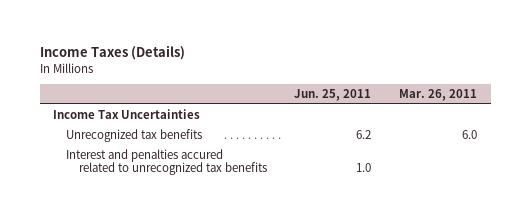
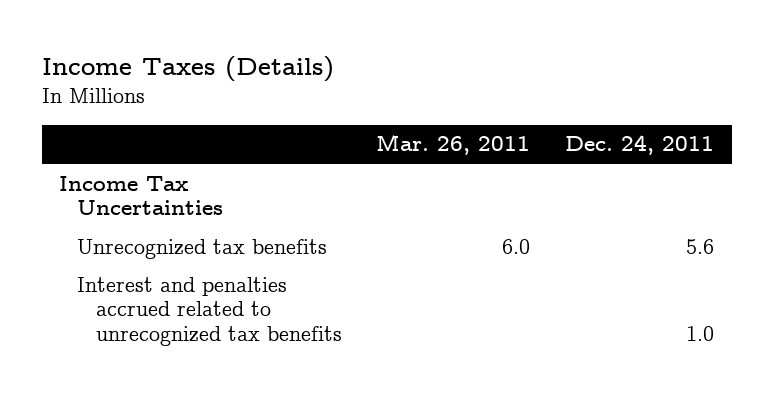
[294,89,372,102] Jun. 25, 2011 -> none
none -> [565,135,715,156] Dec. 24, 2011
[66,149,267,176] Interest and penalties accured related to unrecognized tax benefits -> [77,276,342,347] Interest and penalties accrued related to unrecognized tax benefits

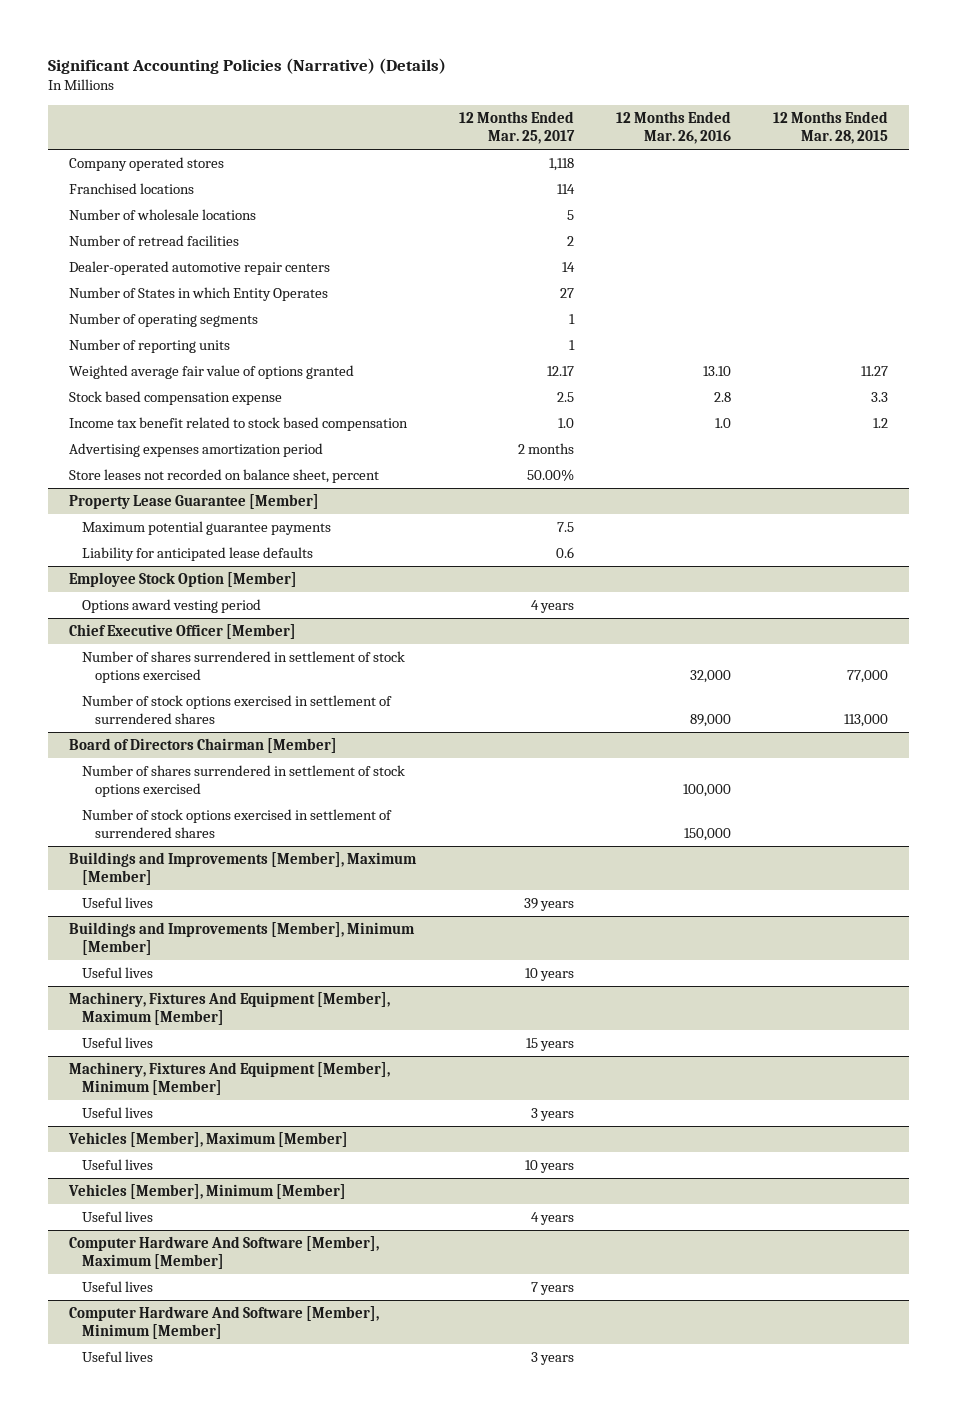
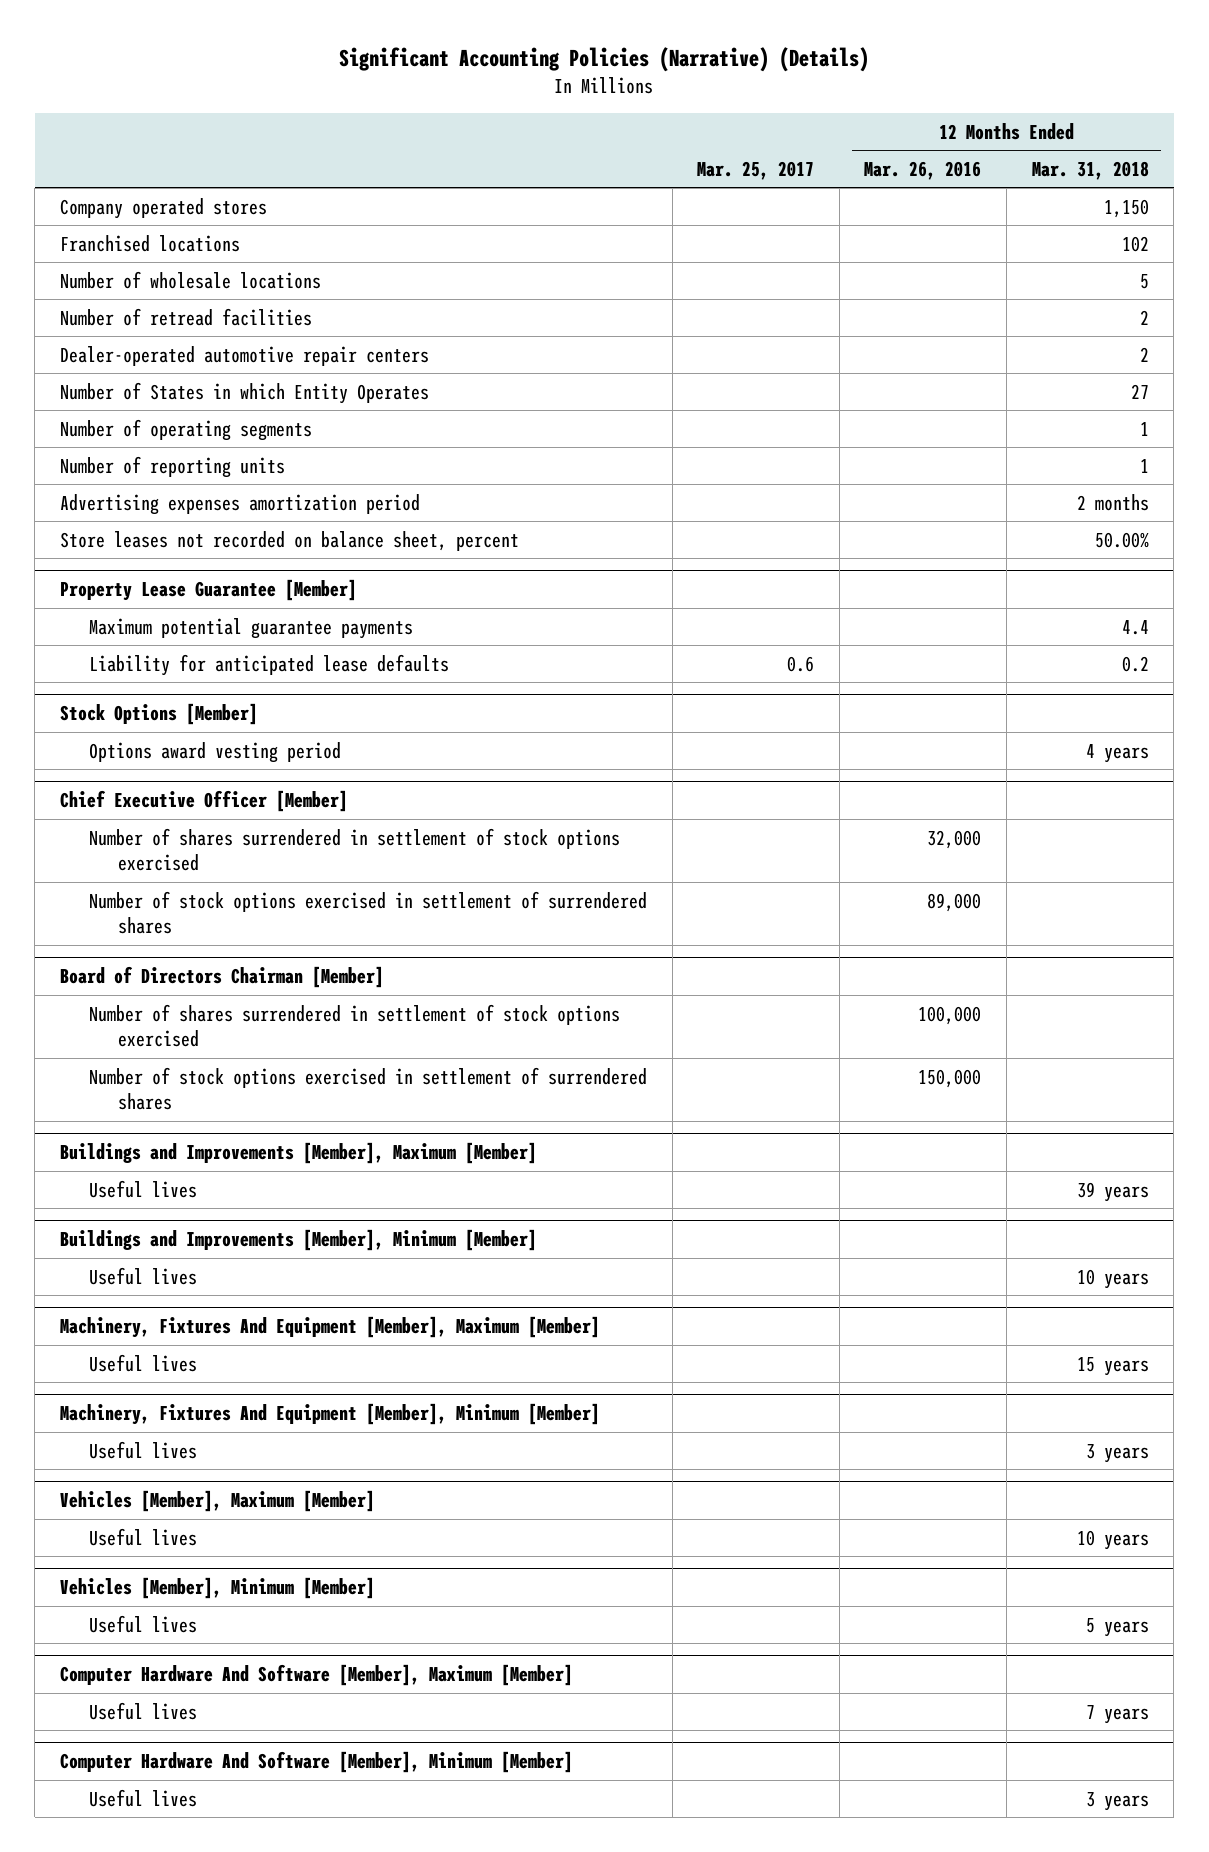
[458,110,575,145] 12 Months Ended Mar. 25, 2017 -> none
[772,110,888,145] 12 Months Ended Mar. 28, 2015 -> none
none -> [697,160,815,180] Mar. 25, 2017
none -> [1031,160,1149,180] Mar. 31, 2018
[69,364,355,379] Weighted average fair value of options granted -> none
[69,390,283,405] Stock based compensation expense -> none
[69,416,409,431] Income tax benefit related to stock based compensation -> none
[69,571,298,587] Employee Stock Option [Member] -> [59,703,258,726] Stock Options [Member]

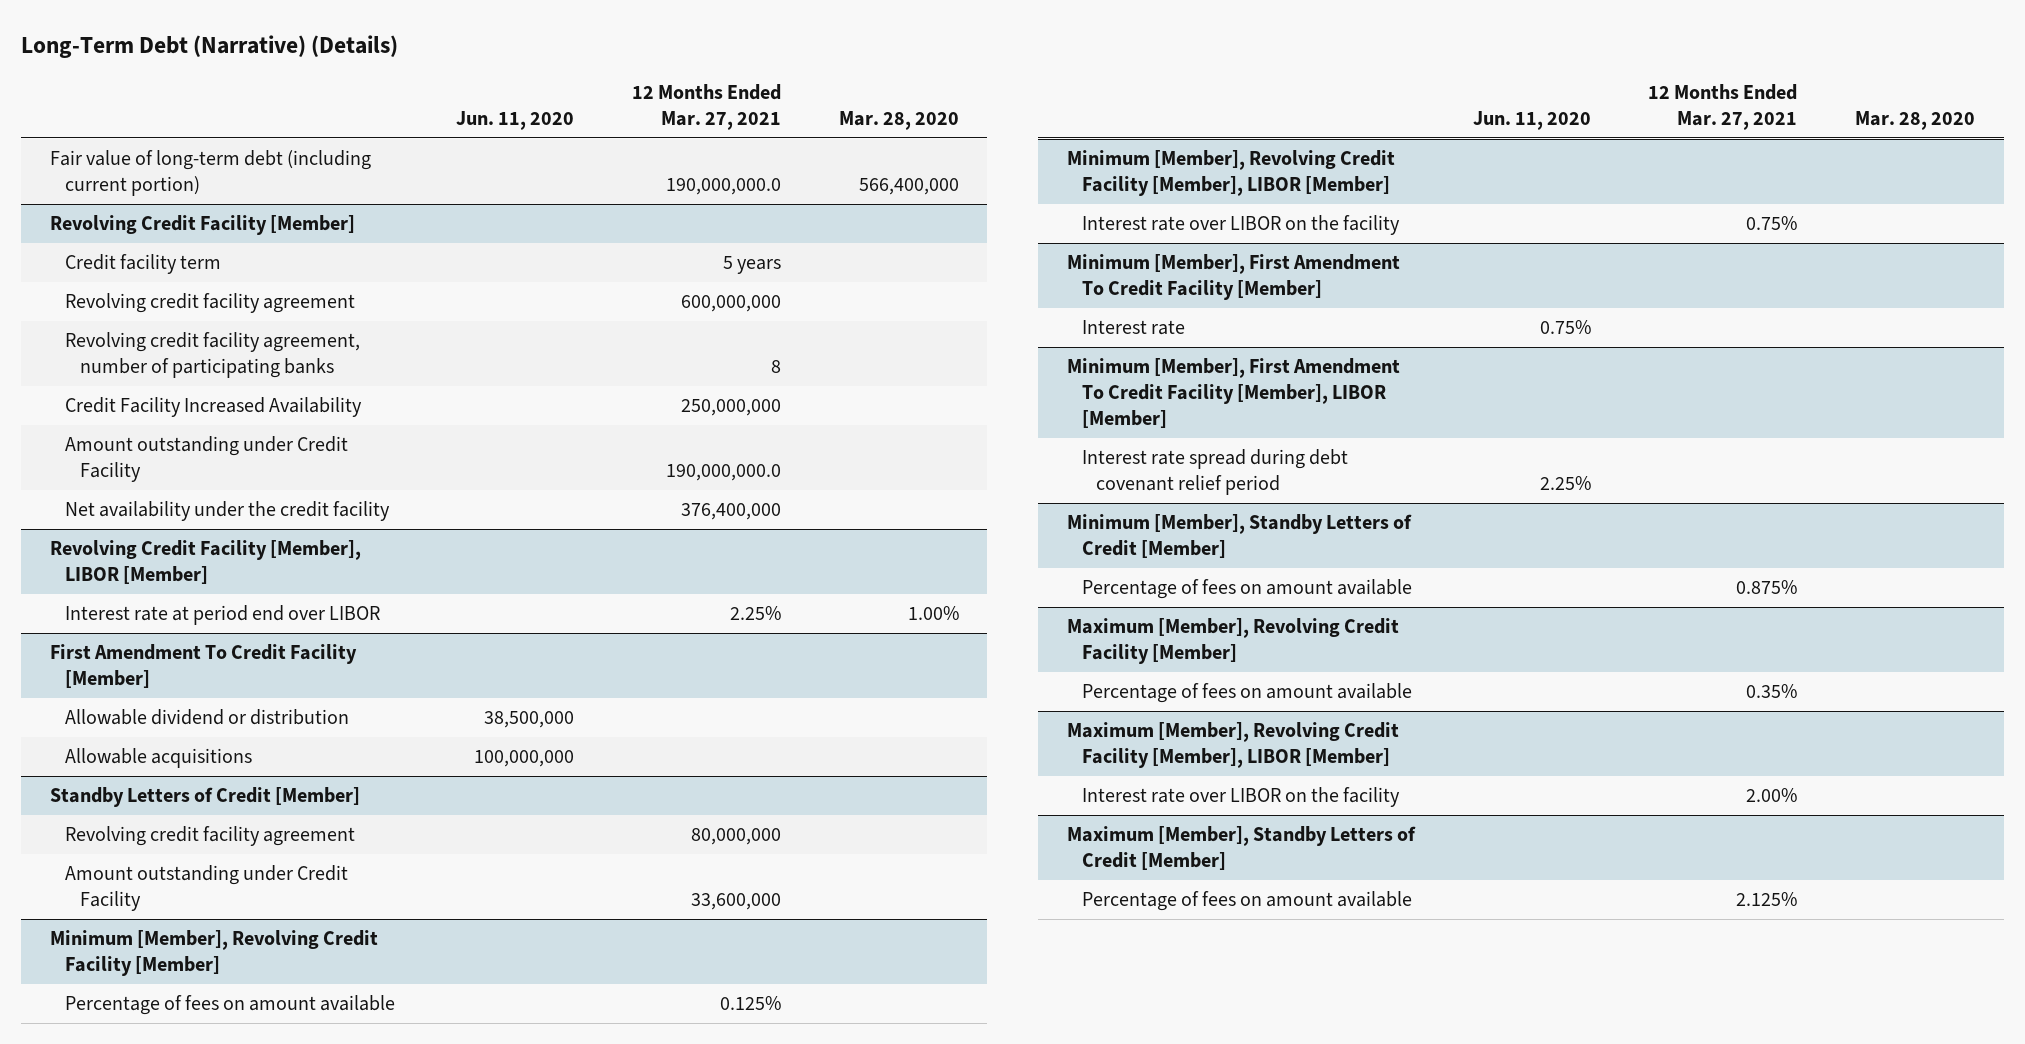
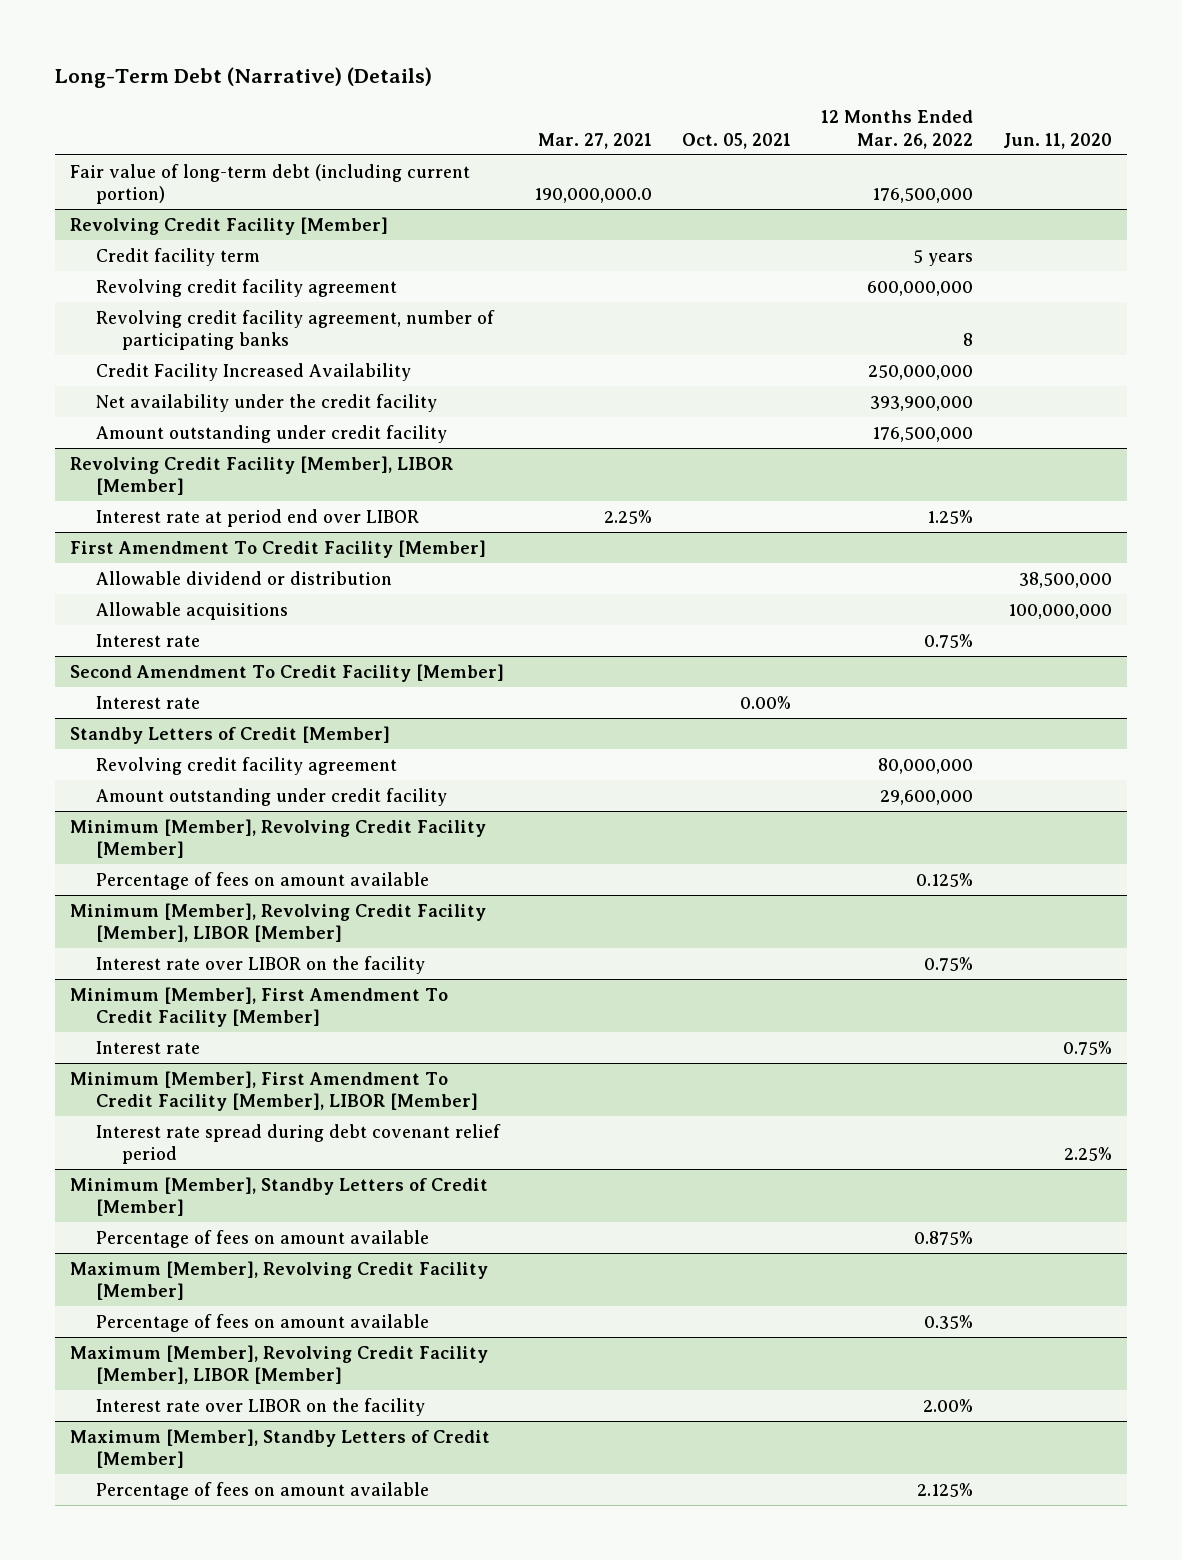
[631,84,781,131] 12 Months Ended Mar. 27, 2021 -> none
[838,111,959,131] Mar. 28, 2020 -> none
none -> [538,132,653,149] Mar. 27, 2021
none -> [682,132,792,149] Oct. 05, 2021
none -> [821,110,974,149] 12 Months Ended Mar. 26, 2022
[64,436,348,483] Amount outstanding under Credit Facility -> none
none -> [96,424,448,443] Amount outstanding under credit facility
none -> [96,633,201,647] Interest rate
none -> [70,663,505,682] Second Amendment To Credit Facility [Member]
none -> [96,695,201,709] Interest rate
[64,865,348,912] Amount outstanding under Credit Facility -> [96,787,448,806] Amount outstanding under credit facility

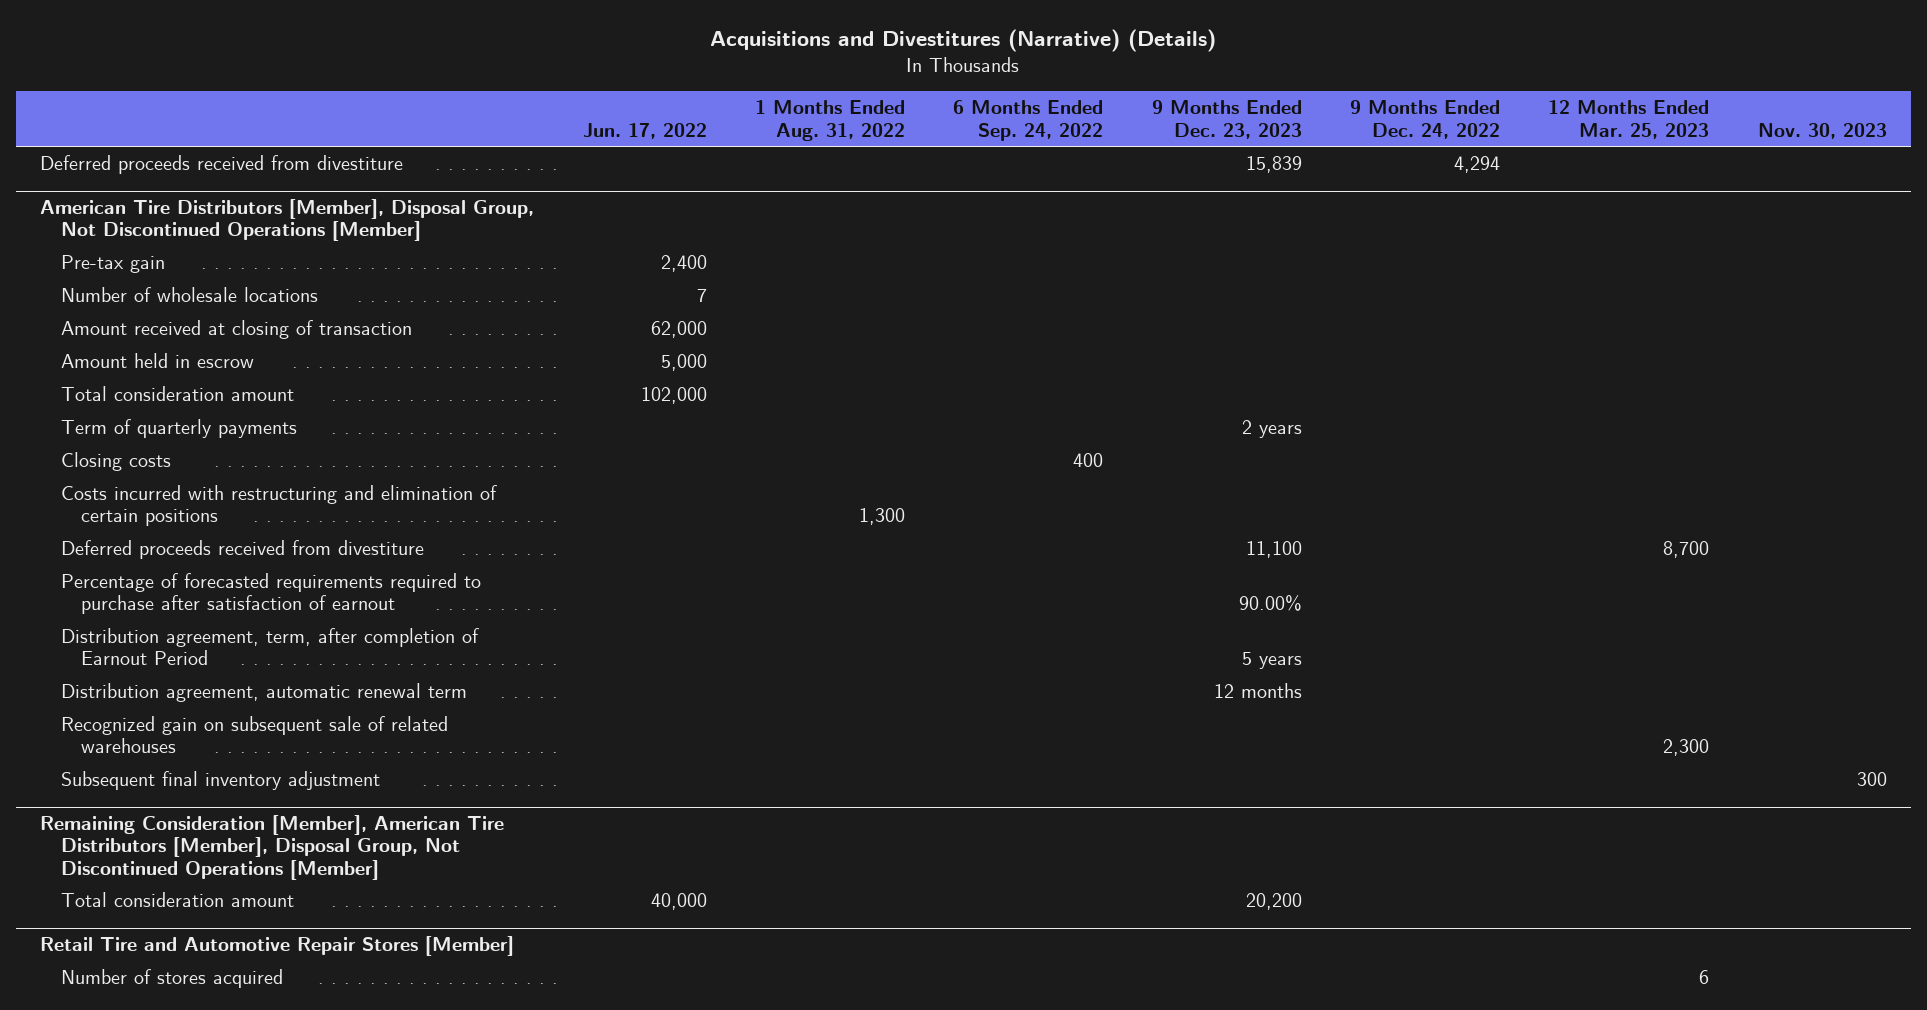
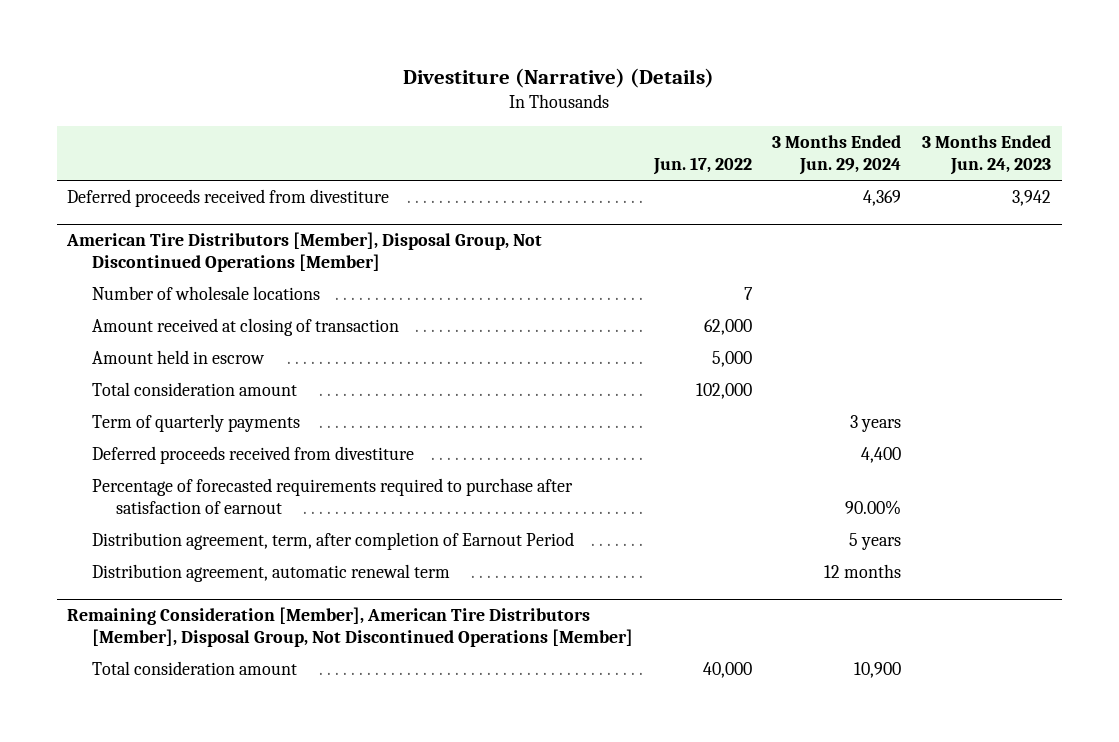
[710,29,1217,53] Acquisitions and Divestitures (Narrative) (Details) -> [403,68,715,89] Divestiture (Narrative) (Details)
[754,100,905,141] 1 Months Ended Aug. 31, 2022 -> none
[953,100,1104,141] 6 Months Ended Sep. 24, 2022 -> none
[1151,100,1302,139] 9 Months Ended Dec. 23, 2023 -> none
[1349,100,1500,139] 9 Months Ended Dec. 24, 2022 -> none
[1548,100,1710,139] 12 Months Ended Mar. 25, 2023 -> none
[1757,122,1887,139] Nov. 30, 2023 -> none
none -> [772,135,902,176] 3 Months Ended Jun. 29, 2024
none -> [922,135,1052,176] 3 Months Ended Jun. 24, 2023
[60,255,165,274] Pre-tax gain -> none
[60,452,171,472] Closing costs -> none
[60,485,497,527] Costs incurred with restructuring and elimination of certain positions -> none
[60,716,448,754] Recognized gain on subsequent sale of related warehouses -> none
[60,771,380,791] Subsequent final inventory adjustment -> none
[40,936,515,957] Retail Tire and Automotive Repair Stores [Member] -> none
[60,969,283,989] Number of stores acquired -> none

